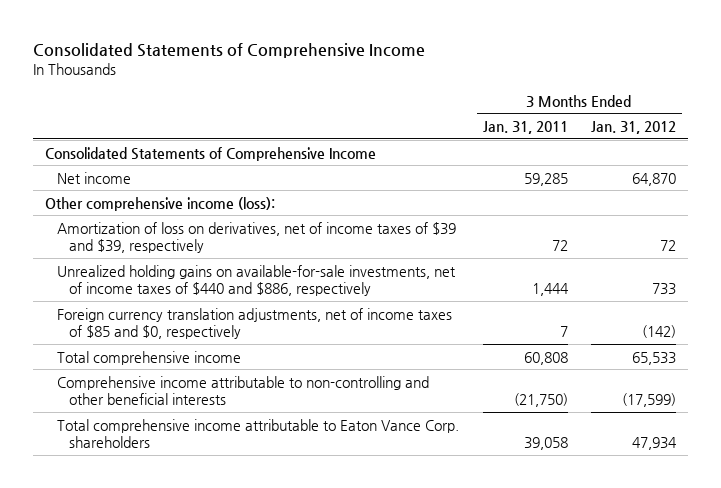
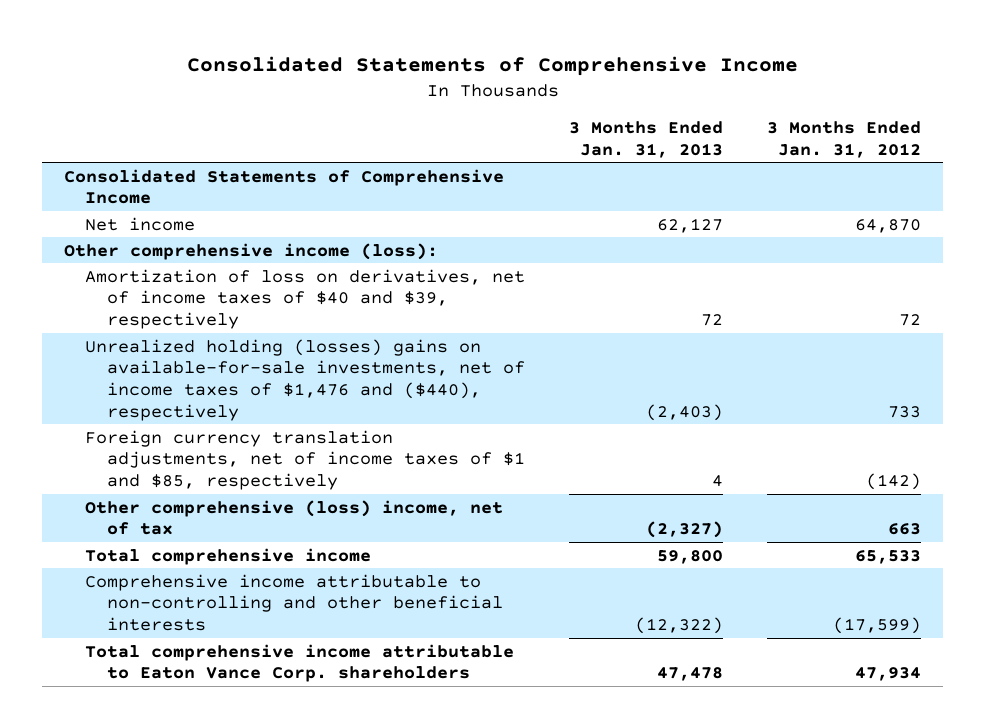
[482,120,568,134] Jan. 31, 2011 -> none
none -> [569,120,724,158] 3 Months Ended Jan. 31, 2013
[57,221,457,254] Amortization of loss on derivatives, net of income taxes of $39 and $39, respectively -> [85,268,526,330] Amortization of loss on derivatives, net of income taxes of $40 and $39, respectively
[57,264,457,297] Unrealized holding gains on available-for-sale investments, net of income taxes of $440 and $886, respectively -> [85,338,525,421] Unrealized holding (losses) gains on available-for-sale investments, net of income taxes of $1,476 and ($440), respectively
[57,307,453,340] Foreign currency translation adjustments, net of income taxes of $85 and $0, respectively -> [85,429,525,491] Foreign currency translation adjustments, net of income taxes of $1 and $85, respectively
none -> [85,499,504,536] Other comprehensive (loss) income, net of tax

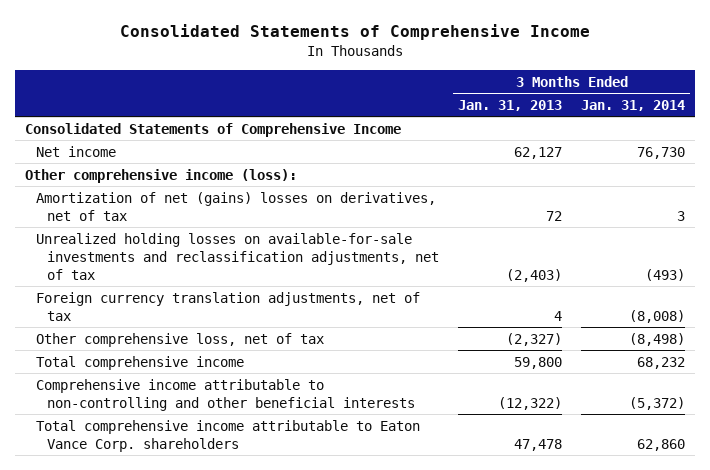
[767,120,922,158] 3 Months Ended Jan. 31, 2012 -> none
none -> [581,99,686,111] Jan. 31, 2014
[85,268,526,330] Amortization of loss on derivatives, net of income taxes of $40 and $39, respectively -> [35,191,436,221] Amortization of net (gains) losses on derivatives, net of tax
[85,338,525,421] Unrealized holding (losses) gains on available-for-sale investments, net of income taxes of $1,476 and ($440), respectively -> [35,232,439,280] Unrealized holding losses on available-for-sale investments and reclassification adjustments, net of tax
[85,429,525,491] Foreign currency translation adjustments, net of income taxes of $1 and $85, respectively -> [35,291,420,321] Foreign currency translation adjustments, net of tax
[85,499,504,536] Other comprehensive (loss) income, net of tax -> [35,332,324,347] Other comprehensive loss, net of tax

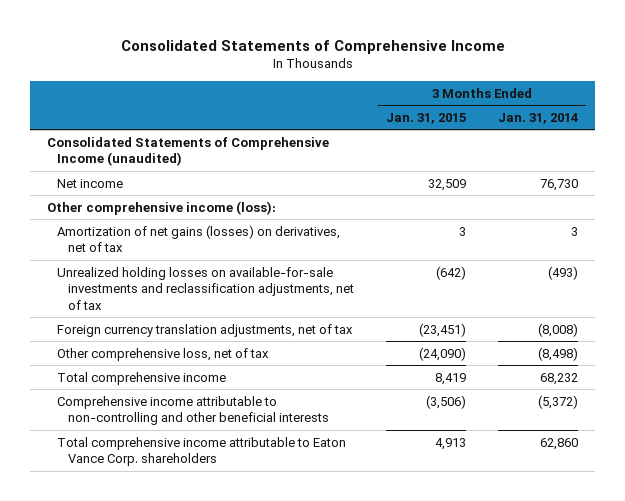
[458,99,563,111] Jan. 31, 2013 -> none
none -> [385,112,466,124] Jan. 31, 2015
[24,122,401,137] Consolidated Statements of Comprehensive Income -> [46,136,329,167] Consolidated Statements of Comprehensive Income (unaudited)
[35,191,436,221] Amortization of net (gains) losses on derivatives, net of tax -> [57,224,341,253] Amortization of net gains (losses) on derivatives, net of tax

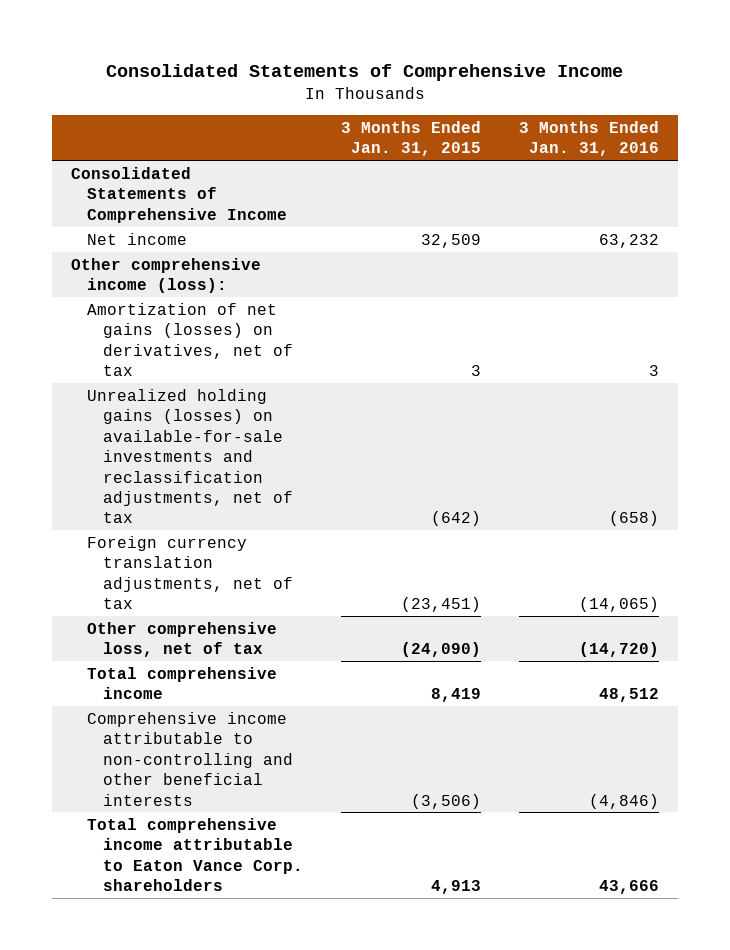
[498,112,579,124] Jan. 31, 2014 -> none
none -> [518,120,659,157] 3 Months Ended Jan. 31, 2016
[46,136,329,167] Consolidated Statements of Comprehensive Income (unaudited) -> [70,166,287,223] Consolidated Statements of Comprehensive Income
[57,266,354,310] Unrealized holding losses on available-for-sale investments and reclassification adjustments, net of tax -> [86,388,294,524] Unrealized holding gains (losses) on available-for-sale investments and reclassification adjustments, net of tax

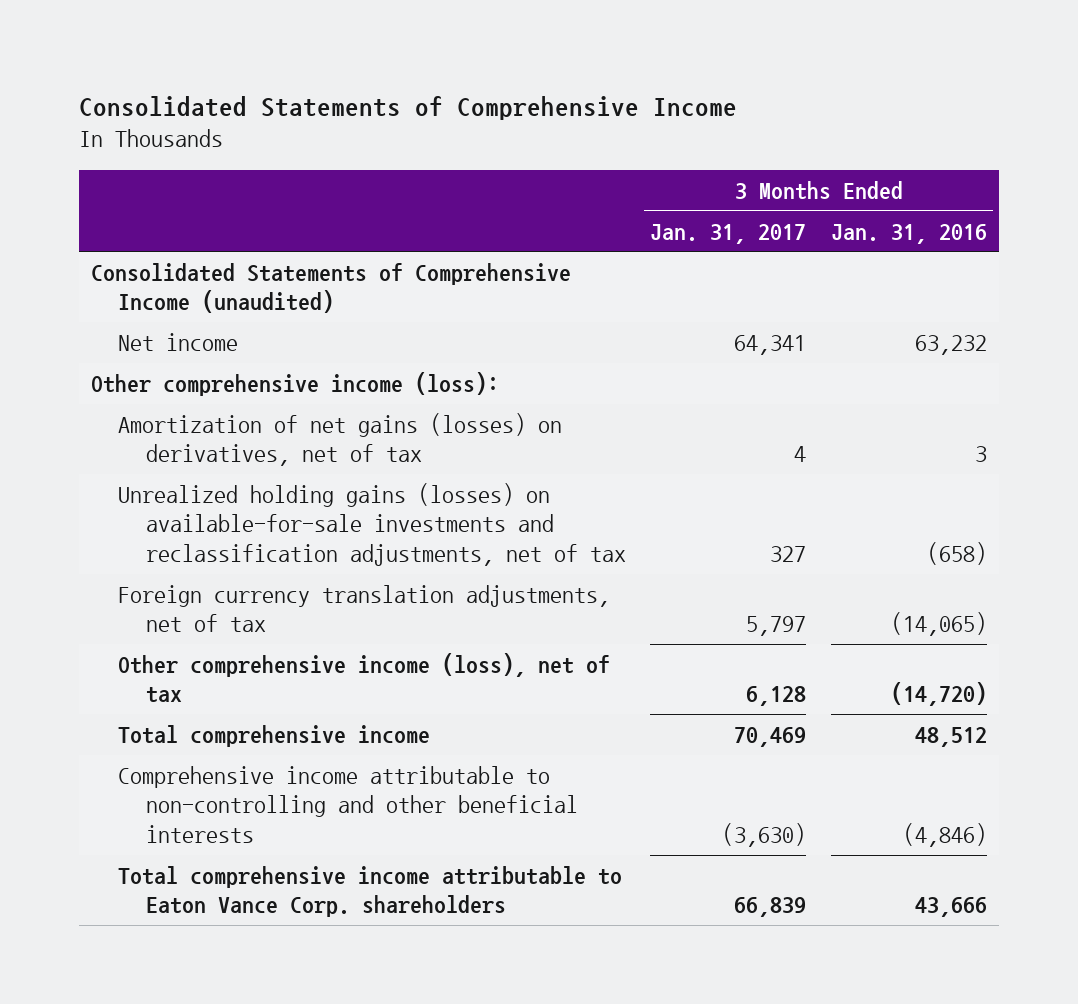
[340,120,481,157] 3 Months Ended Jan. 31, 2015 -> none
none -> [650,223,807,244] Jan. 31, 2017
[70,166,287,223] Consolidated Statements of Comprehensive Income -> [90,262,571,314] Consolidated Statements of Comprehensive Income (unaudited)
[86,621,277,658] Other comprehensive loss, net of tax -> [118,652,611,704] Other comprehensive income (loss), net of tax

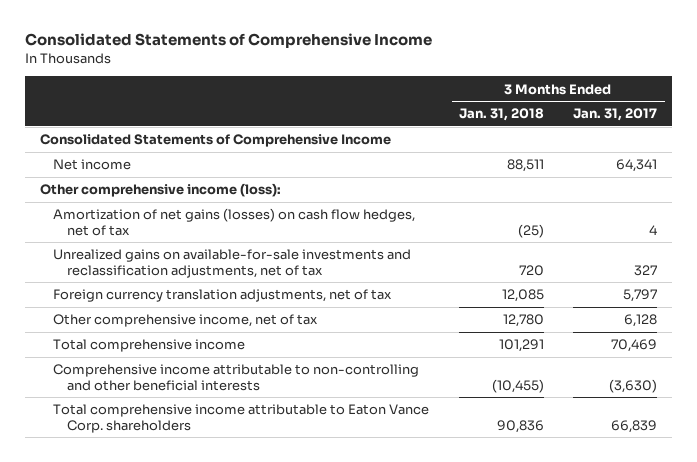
[830,223,987,244] Jan. 31, 2016 -> none
none -> [458,108,544,122] Jan. 31, 2018
[90,262,571,314] Consolidated Statements of Comprehensive Income (unaudited) -> [39,134,391,148] Consolidated Statements of Comprehensive Income
[118,412,563,467] Amortization of net gains (losses) on derivatives, net of tax -> [53,208,416,236] Amortization of net gains (losses) on cash flow hedges, net of tax
[118,482,626,567] Unrealized holding gains (losses) on available-for-sale investments and reclassification adjustments, net of tax -> [53,249,412,278] Unrealized gains on available-for-sale investments and reclassification adjustments, net of tax
[118,652,611,704] Other comprehensive income (loss), net of tax -> [53,314,319,328] Other comprehensive income, net of tax

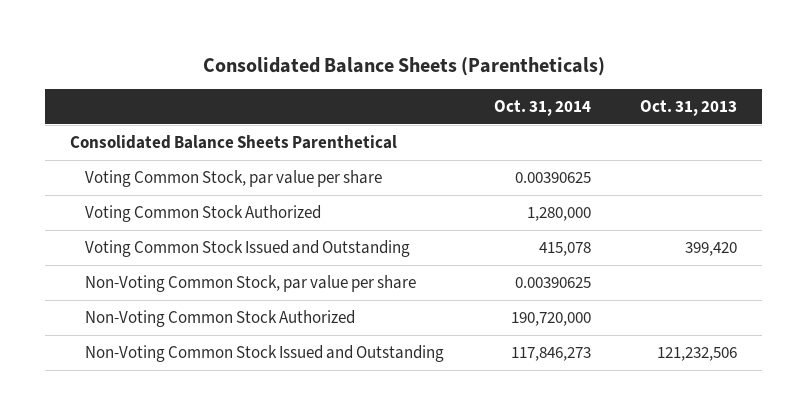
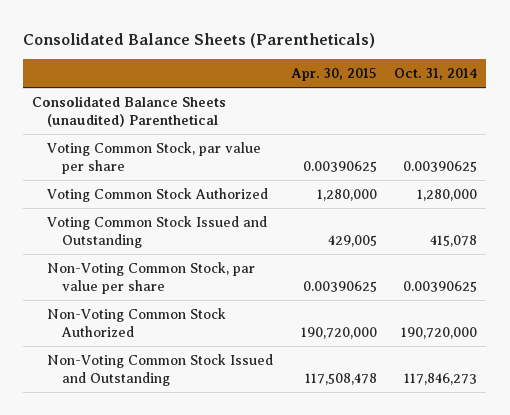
[640,100,738,117] Oct. 31, 2013 -> none
none -> [290,68,377,82] Apr. 30, 2015
[69,135,397,150] Consolidated Balance Sheets Parenthetical -> [32,95,227,127] Consolidated Balance Sheets (unaudited) Parenthetical

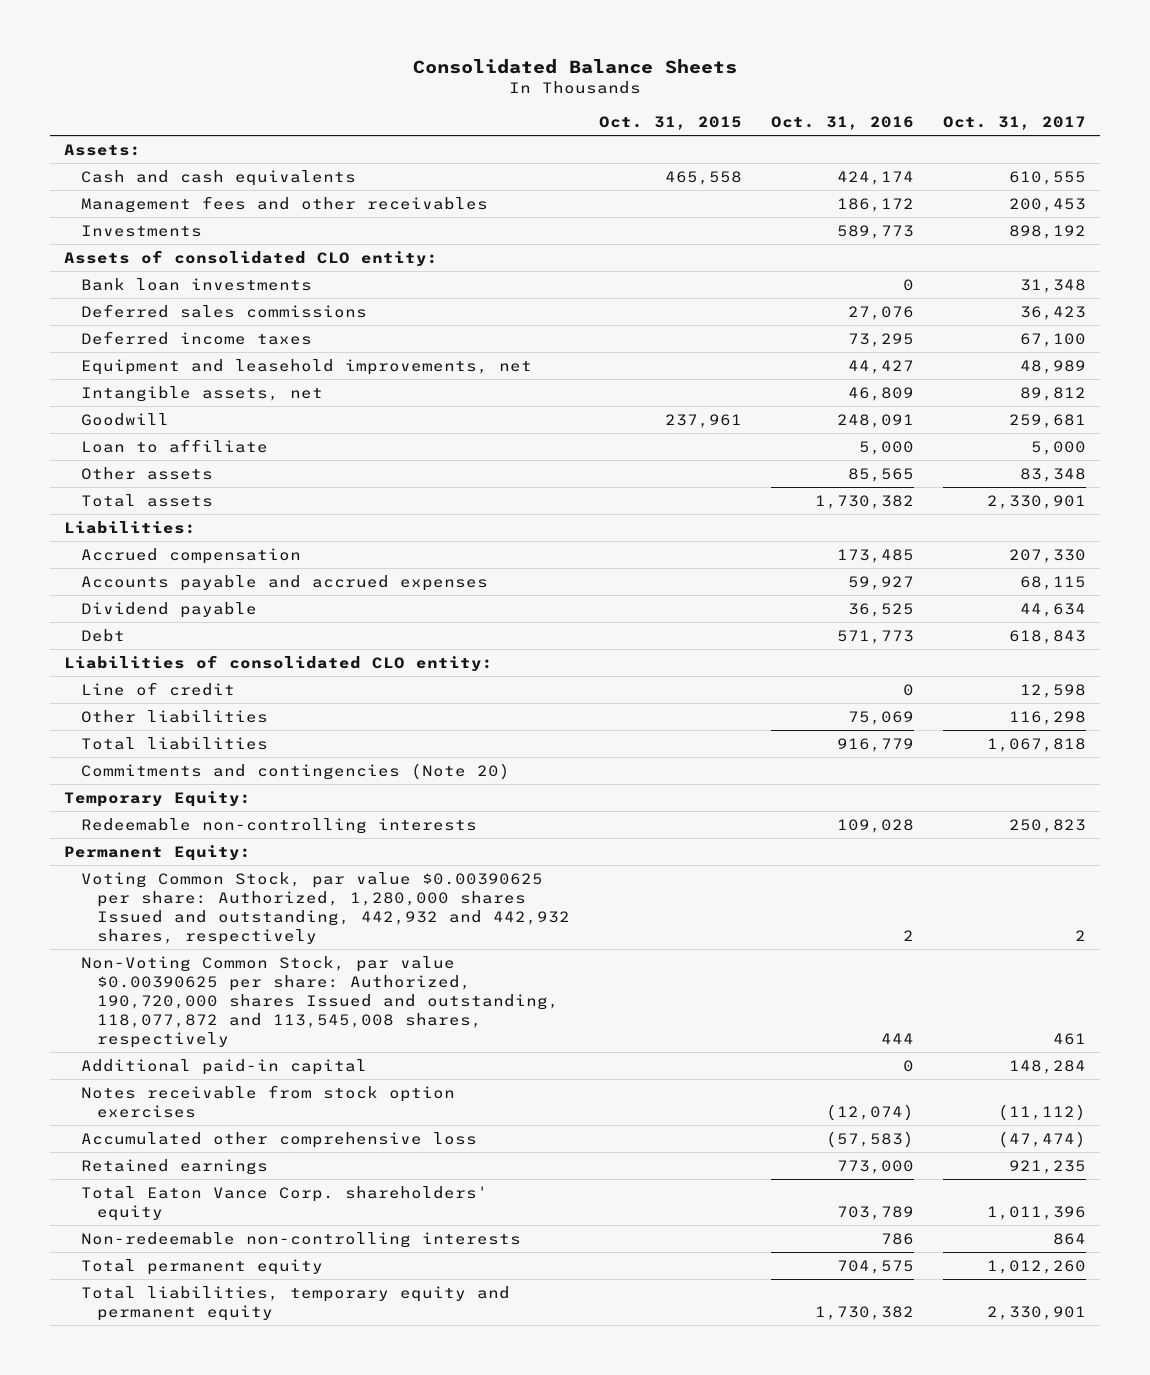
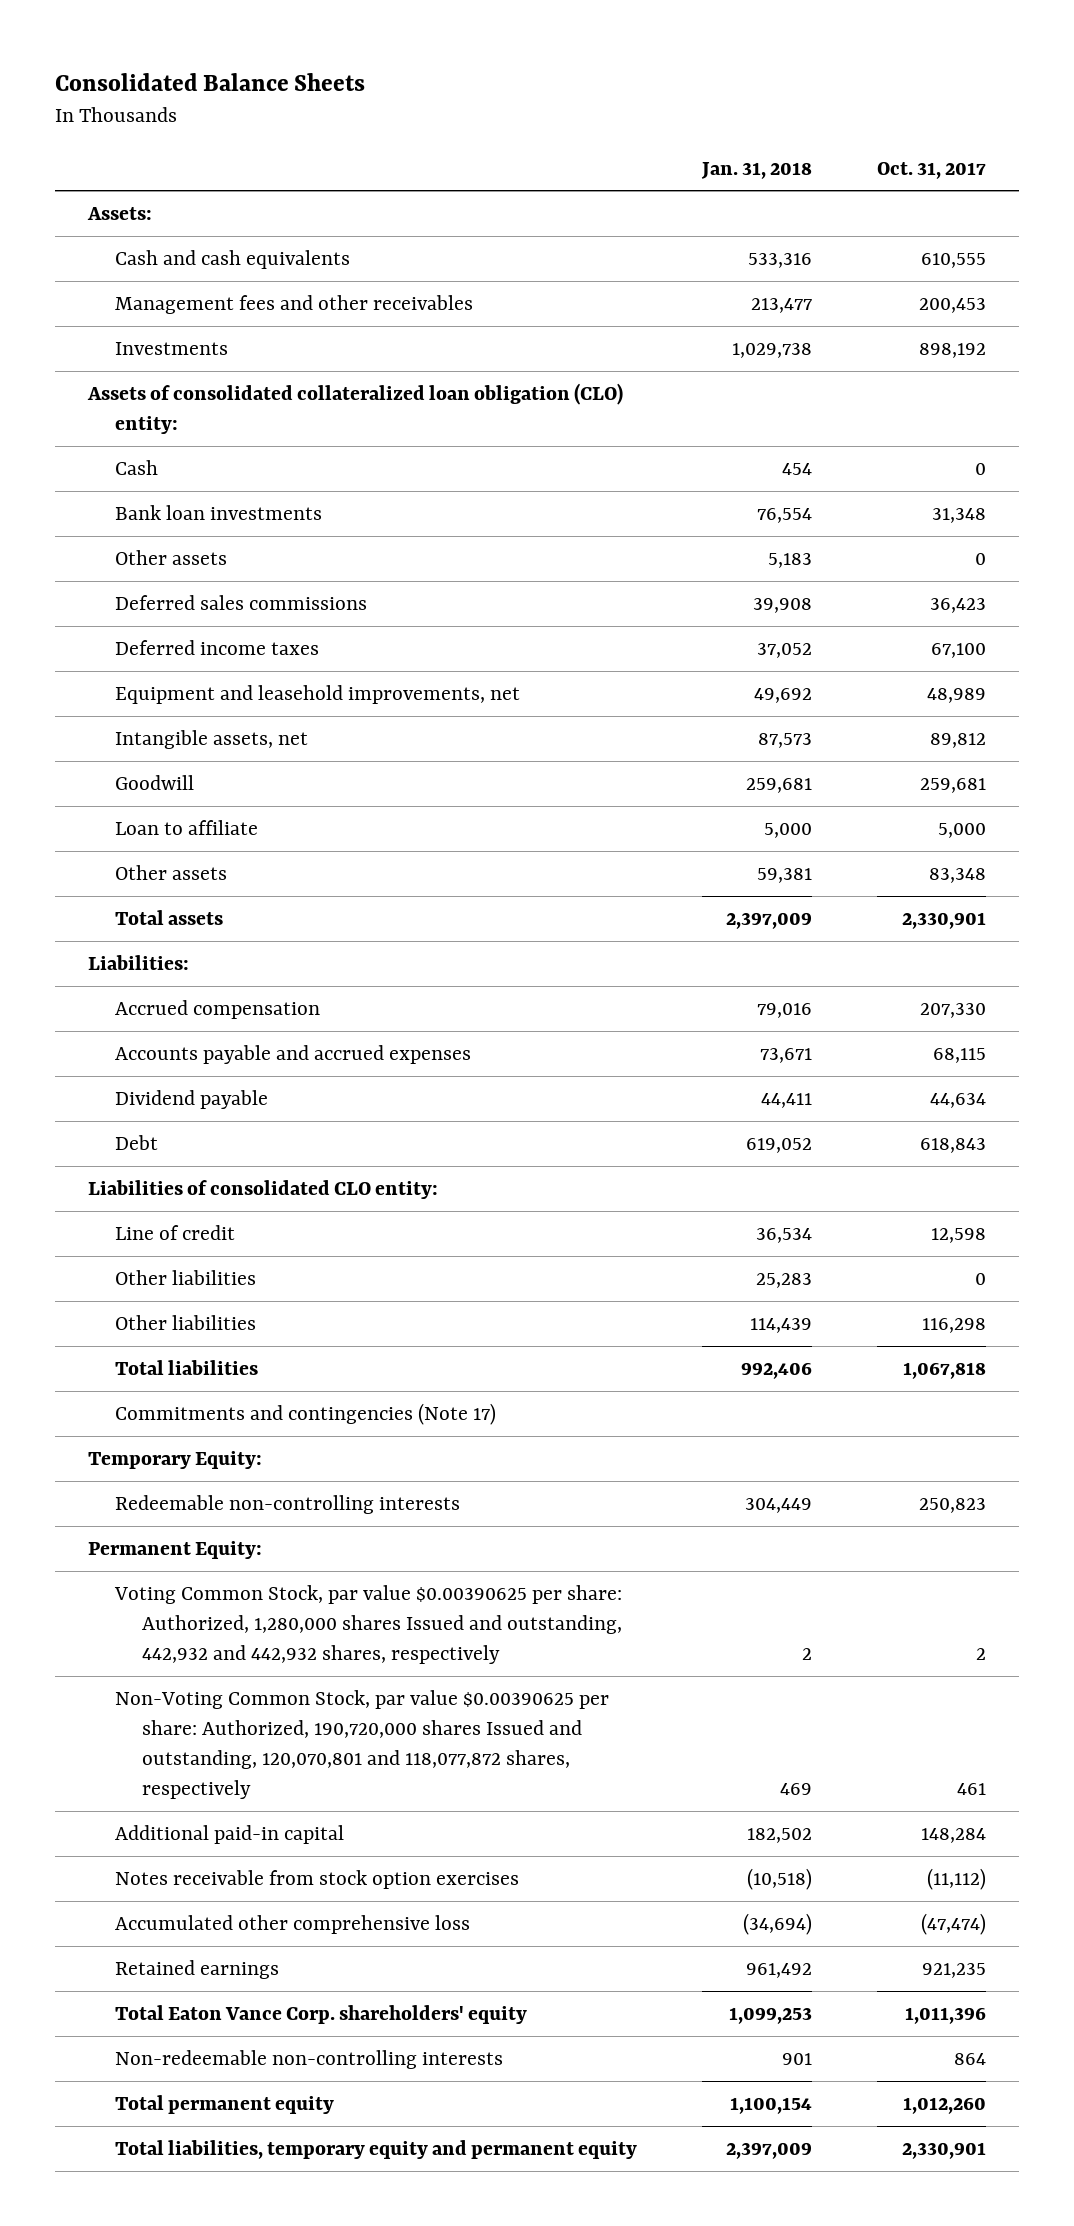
[598,115,742,130] Oct. 31, 2015 -> none
[770,115,914,130] Oct. 31, 2016 -> none
none -> [701,161,813,179] Jan. 31, 2018
[64,249,439,267] Assets of consolidated CLO entity: -> [86,382,623,435] Assets of consolidated collateralized loan obligation (CLO) entity:
none -> [114,459,158,475] Cash
none -> [114,549,227,565] Other assets
none -> [114,1269,256,1285] Other liabilities
[80,762,510,780] Commitments and contingencies (Note 20) -> [114,1402,496,1425] Commitments and contingencies (Note 17)
[80,955,559,1048] Non-Voting Common Stock, par value $0.00390625 per share: Authorized, 190,720,000 shares Issued and outstanding, 118,077,872 and 113,545,008 shares, respectively -> [114,1689,609,1800] Non-Voting Common Stock, par value $0.00390625 per share: Authorized, 190,720,000 shares Issued and outstanding, 120,070,801 and 118,077,872 shares, respectively

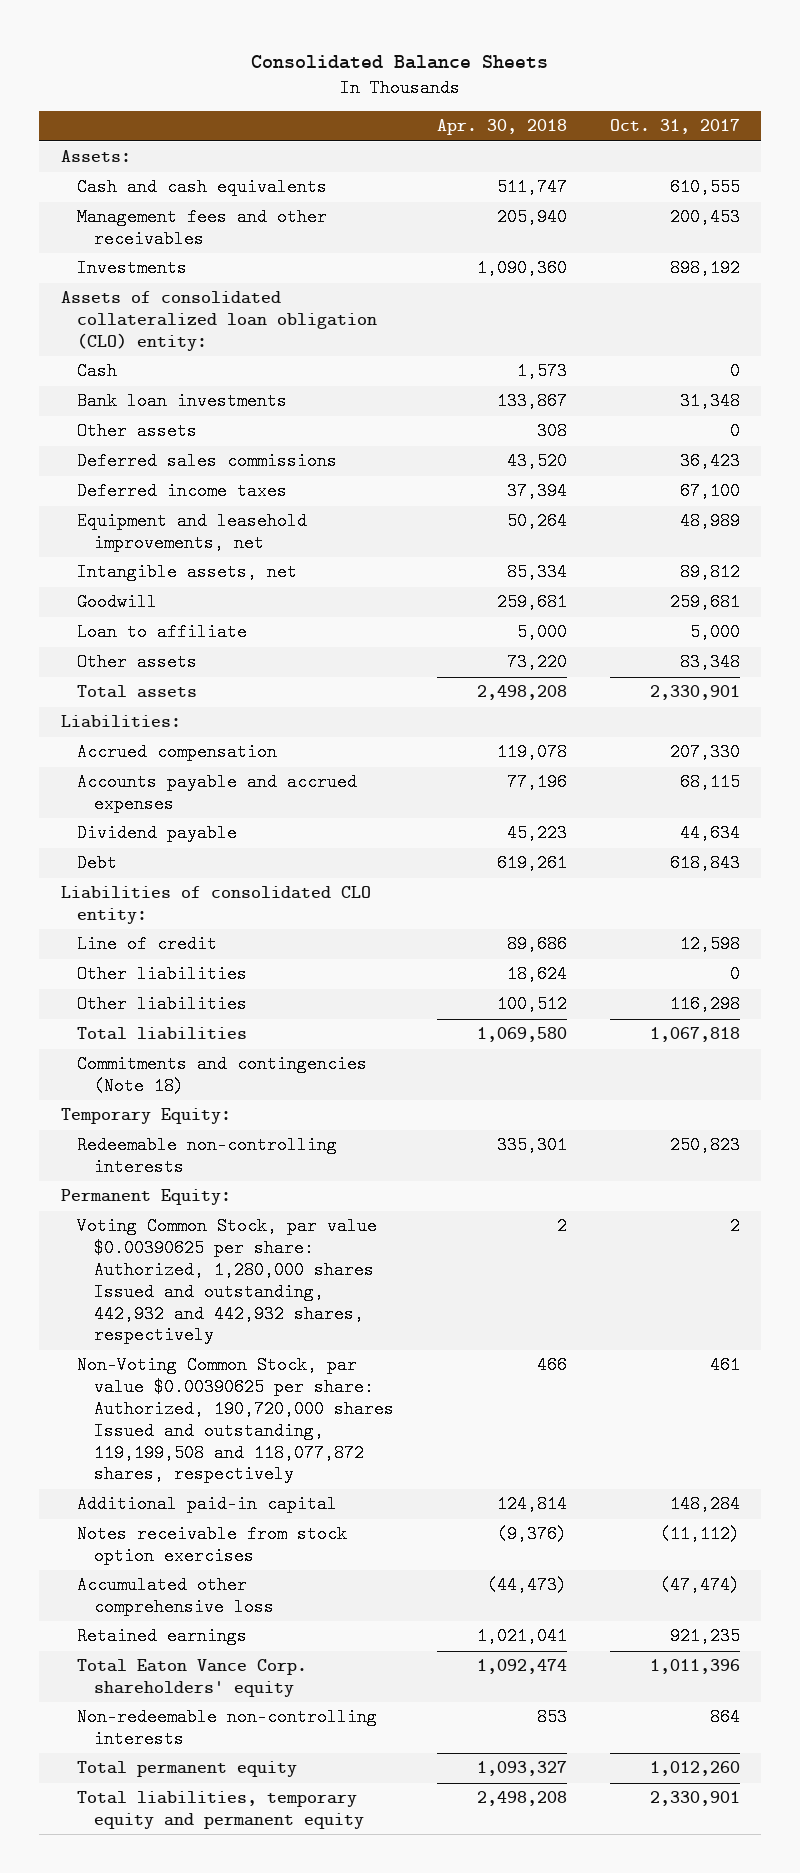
[701,161,813,179] Jan. 31, 2018 -> none
none -> [436,119,567,136] Apr. 30, 2018
[114,1402,496,1425] Commitments and contingencies (Note 17) -> [77,1055,368,1096] Commitments and contingencies (Note 18)
[114,1689,609,1800] Non-Voting Common Stock, par value $0.00390625 per share: Authorized, 190,720,000 shares Issued and outstanding, 120,070,801 and 118,077,872 shares, respectively -> [77,1356,394,1484] Non-Voting Common Stock, par value $0.00390625 per share: Authorized, 190,720,000 shares Issued and outstanding, 119,199,508 and 118,077,872 shares, respectively

